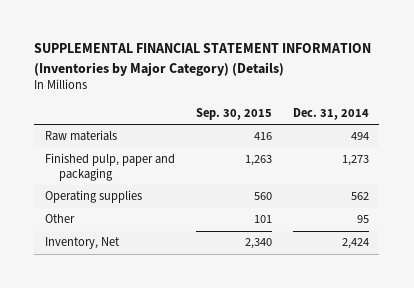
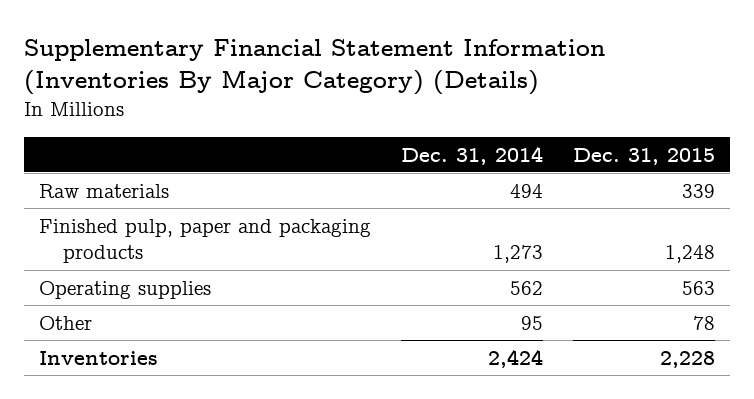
[34,43,372,76] SUPPLEMENTAL FINANCIAL STATEMENT INFORMATION (Inventories by Major Category) (Details) -> [23,38,605,96] Supplementary Financial Statement Information (Inventories By Major Category) (Details)
[195,108,272,121] Sep. 30, 2015 -> none
none -> [572,147,715,165] Dec. 31, 2015
[44,153,175,181] Finished pulp, paper and packaging -> [38,218,371,264] Finished pulp, paper and packaging products
[44,237,120,250] Inventory, Net -> [38,350,158,365] Inventories

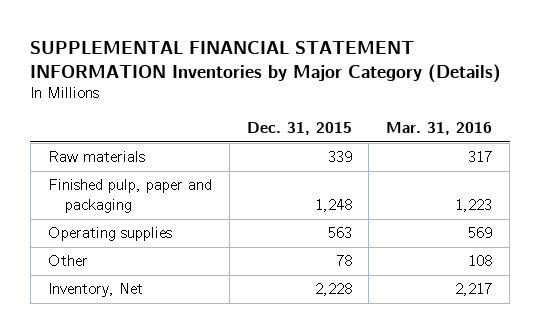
[23,38,605,96] Supplementary Financial Statement Information (Inventories By Major Category) (Details) -> [30,40,502,83] SUPPLEMENTAL FINANCIAL STATEMENT INFORMATION Inventories by Major Category (Details)
[400,145,543,165] Dec. 31, 2014 -> none
none -> [386,122,493,136] Mar. 31, 2016
[38,218,371,264] Finished pulp, paper and packaging products -> [47,179,212,213] Finished pulp, paper and packaging
[38,350,158,365] Inventories -> [47,283,143,298] Inventory, Net

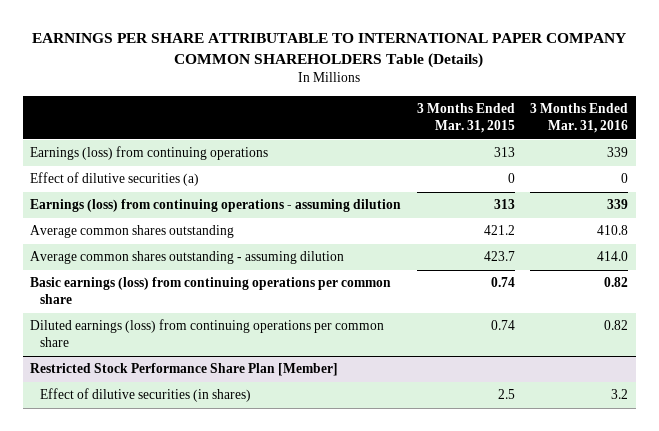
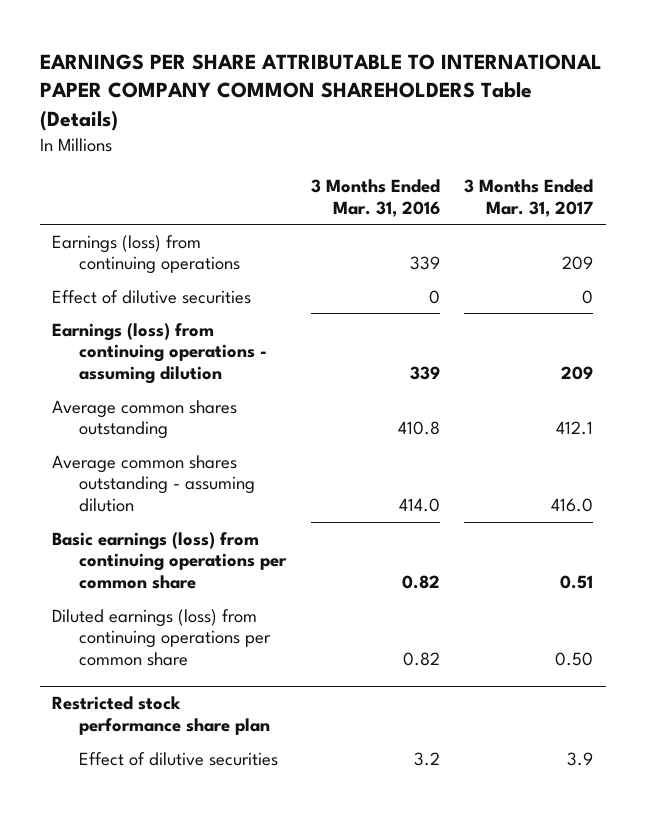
[416,103,515,134] 3 Months Ended Mar. 31, 2015 -> none
none -> [464,179,594,217] 3 Months Ended Mar. 31, 2017
[30,172,200,187] Effect of dilutive securities (a) -> [52,289,252,304] Effect of dilutive securities
[30,363,339,377] Restricted Stock Performance Share Plan [Member] -> [52,696,271,736] Restricted stock performance share plan
[40,388,252,403] Effect of dilutive securities (in shares) -> [79,751,279,766] Effect of dilutive securities

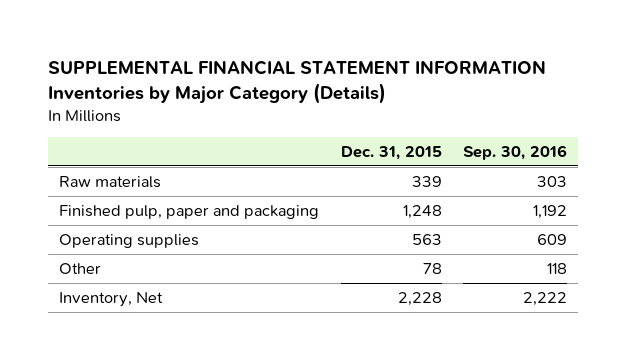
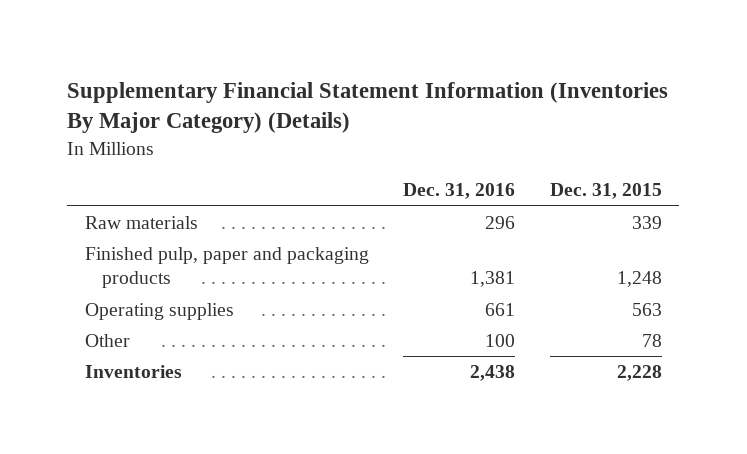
[48,59,547,104] SUPPLEMENTAL FINANCIAL STATEMENT INFORMATION Inventories by Major Category (Details) -> [67,81,669,134] Supplementary Financial Statement Information (Inventories By Major Category) (Details)
[463,145,568,161] Sep. 30, 2016 -> none
none -> [403,183,516,200] Dec. 31, 2016
[59,204,320,219] Finished pulp, paper and packaging -> [84,247,369,289] Finished pulp, paper and packaging products
[59,291,164,307] Inventory, Net -> [84,365,182,379] Inventories

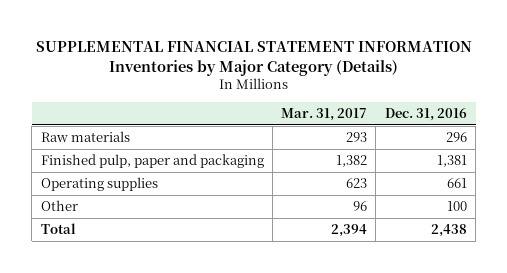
[67,81,669,134] Supplementary Financial Statement Information (Inventories By Major Category) (Details) -> [35,40,472,76] SUPPLEMENTAL FINANCIAL STATEMENT INFORMATION Inventories by Major Category (Details)
[549,183,662,200] Dec. 31, 2015 -> none
none -> [281,107,368,121] Mar. 31, 2017
[84,247,369,289] Finished pulp, paper and packaging products -> [40,154,264,169] Finished pulp, paper and packaging
[84,365,182,379] Inventories -> [40,223,76,235] Total

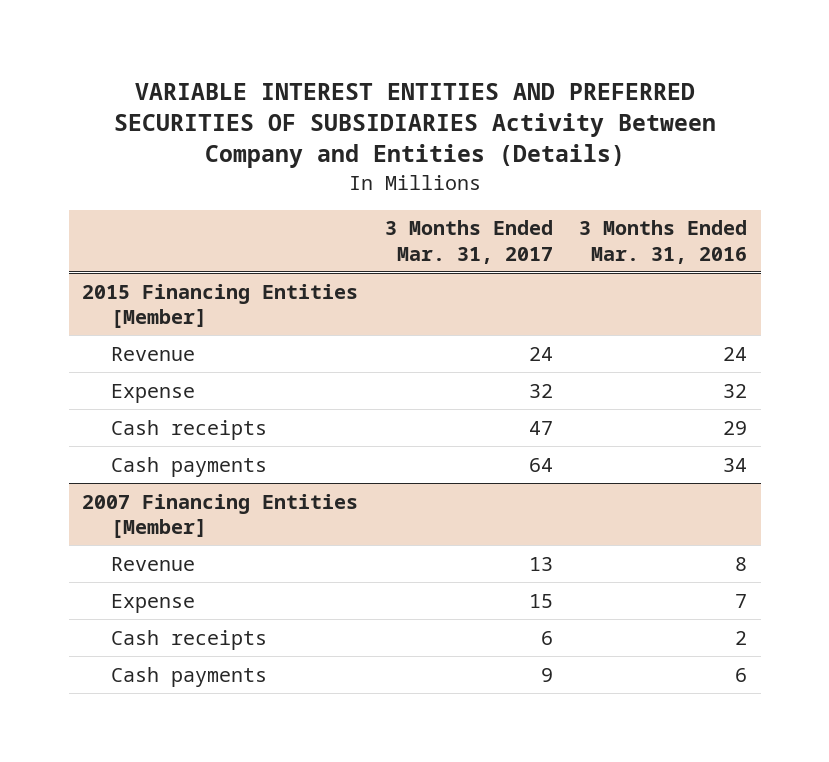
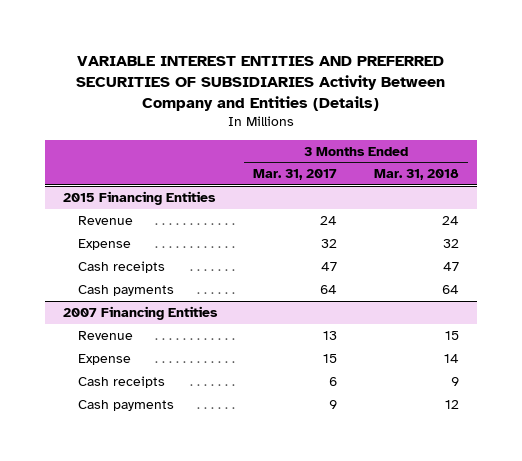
[579,220,748,264] 3 Months Ended Mar. 31, 2016 -> none
none -> [373,169,459,181] Mar. 31, 2018
[82,283,359,328] 2015 Financing Entities [Member] -> [63,190,217,205] 2015 Financing Entities
[82,493,359,538] 2007 Financing Entities [Member] -> [63,305,219,320] 2007 Financing Entities

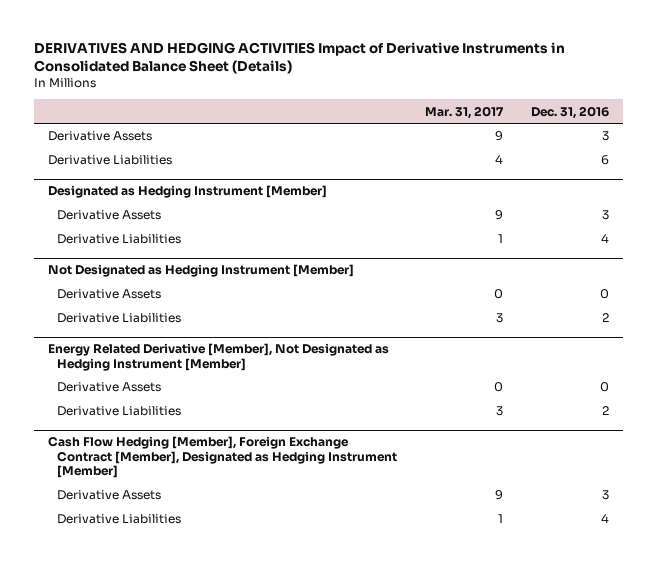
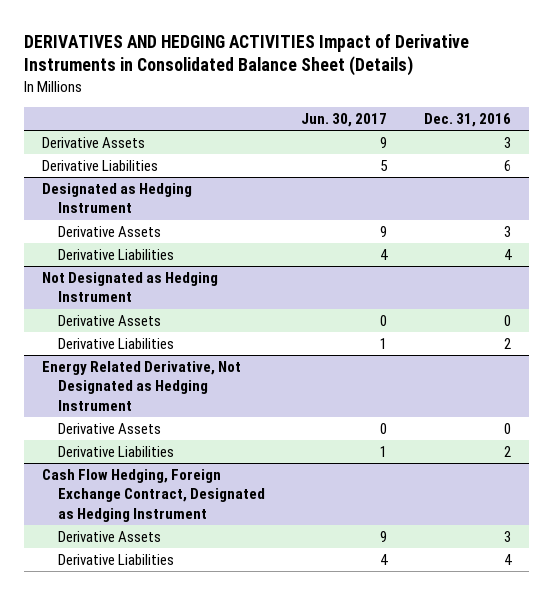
[424,105,504,119] Mar. 31, 2017 -> none
none -> [301,112,388,127] Jun. 30, 2017
[48,185,328,199] Designated as Hedging Instrument [Member] -> [42,183,193,214] Designated as Hedging Instrument
[48,264,355,278] Not Designated as Hedging Instrument [Member] -> [42,272,219,303] Not Designated as Hedging Instrument
[48,343,390,371] Energy Related Derivative [Member], Not Designated as Hedging Instrument [Member] -> [42,361,242,411] Energy Related Derivative, Not Designated as Hedging Instrument
[48,436,397,479] Cash Flow Hedging [Member], Foreign Exchange Contract [Member], Designated as Hedging Instrument [Member] -> [42,469,266,522] Cash Flow Hedging, Foreign Exchange Contract, Designated as Hedging Instrument

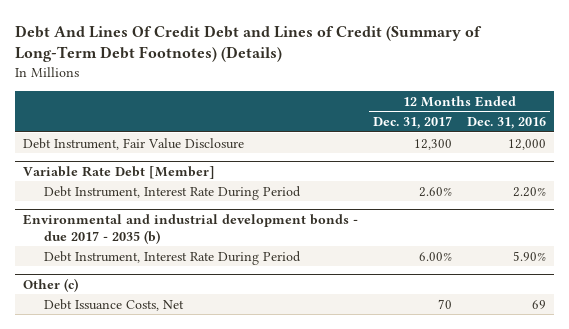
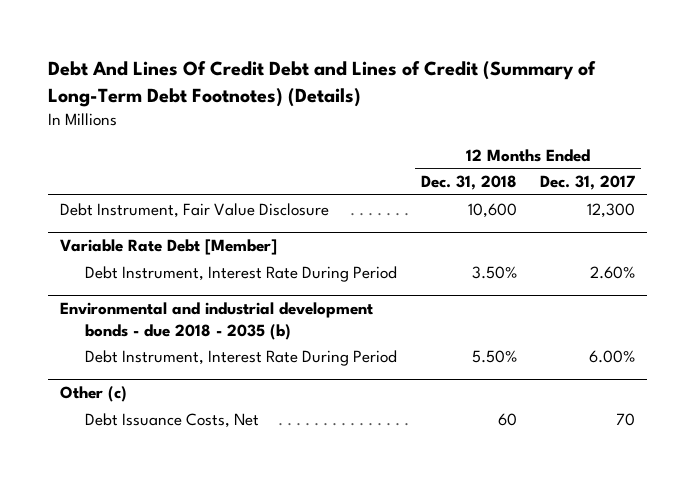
[467,117,547,130] Dec. 31, 2016 -> none
none -> [420,175,517,191] Dec. 31, 2018
[22,213,358,244] Environmental and industrial development bonds - due 2017 - 2035 (b) -> [60,302,374,340] Environmental and industrial development bonds - due 2018 - 2035 (b)

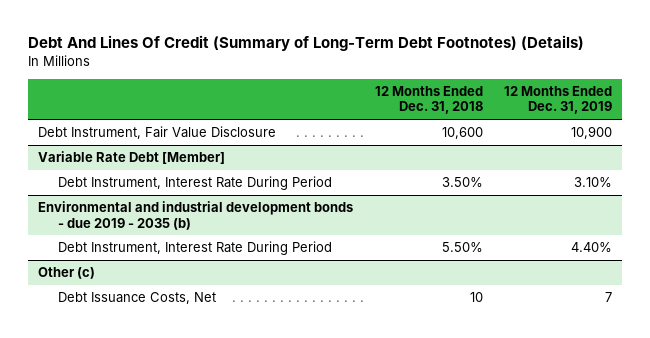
[48,60,597,107] Debt And Lines Of Credit Debt and Lines of Credit (Summary of Long-Term Debt Footnotes) (Details) -> [27,35,584,52] Debt And Lines Of Credit (Summary of Long-Term Debt Footnotes) (Details)
[540,175,636,191] Dec. 31, 2017 -> none
none -> [503,86,612,115] 12 Months Ended Dec. 31, 2019
[60,302,374,340] Environmental and industrial development bonds - due 2018 - 2035 (b) -> [38,201,354,230] Environmental and industrial development bonds - due 2019 - 2035 (b)
[497,412,517,426] 60 -> [469,292,483,303] 10

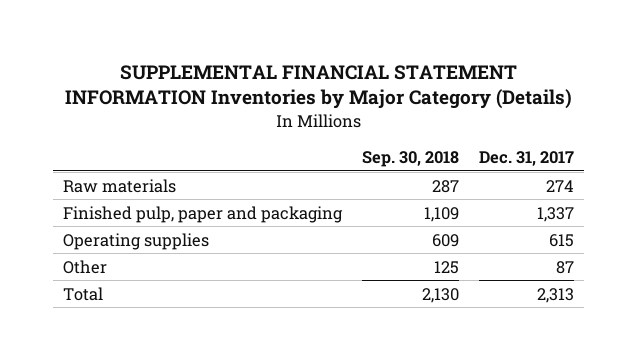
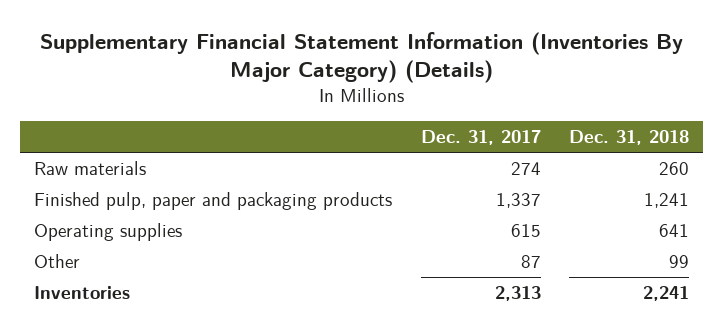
[64,64,572,110] SUPPLEMENTAL FINANCIAL STATEMENT INFORMATION Inventories by Major Category (Details) -> [39,31,683,84] Supplementary Financial Statement Information (Inventories By Major Category) (Details)
[362,151,460,168] Sep. 30, 2018 -> none
none -> [569,130,690,146] Dec. 31, 2018
[62,205,343,223] Finished pulp, paper and packaging -> [34,192,393,211] Finished pulp, paper and packaging products
[62,286,103,301] Total -> [34,286,131,300] Inventories

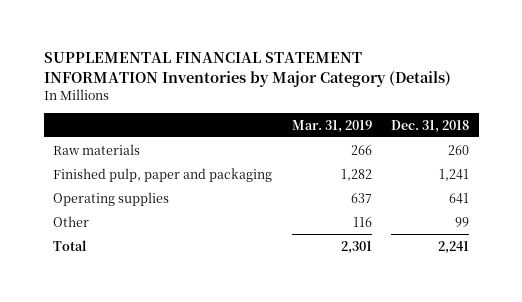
[39,31,683,84] Supplementary Financial Statement Information (Inventories By Major Category) (Details) -> [43,52,451,88] SUPPLEMENTAL FINANCIAL STATEMENT INFORMATION Inventories by Major Category (Details)
[420,130,541,146] Dec. 31, 2017 -> none
none -> [291,119,372,133] Mar. 31, 2019
[34,192,393,211] Finished pulp, paper and packaging products -> [53,167,273,182] Finished pulp, paper and packaging
[34,286,131,300] Inventories -> [53,239,88,251] Total

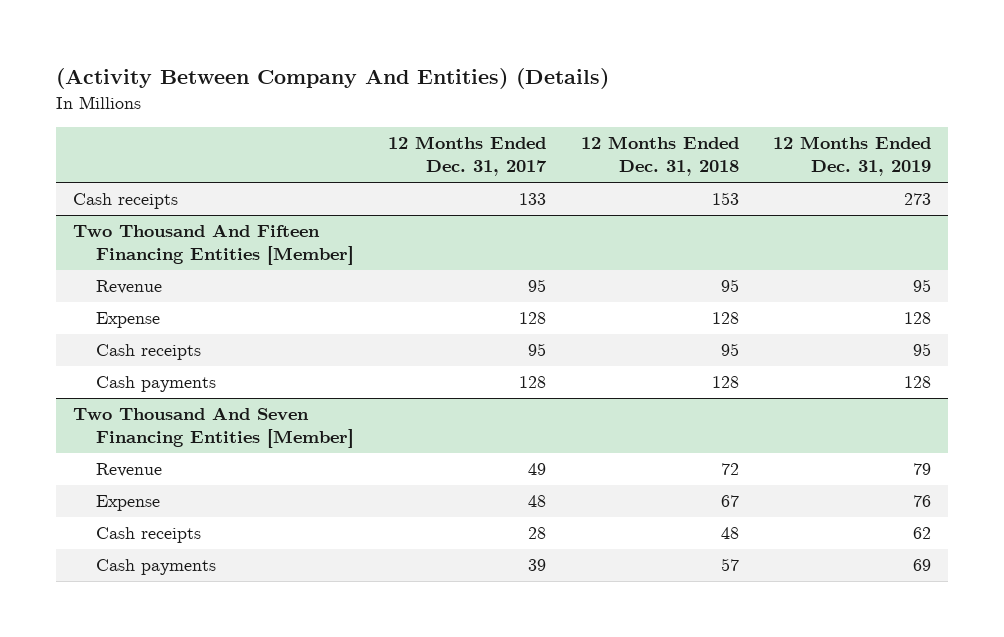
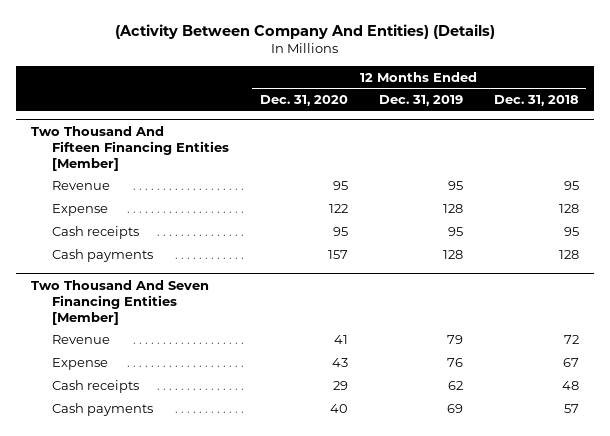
[388,136,548,177] 12 Months Ended Dec. 31, 2017 -> none
none -> [259,95,348,107] Dec. 31, 2020
[72,193,178,210] Cash receipts -> none

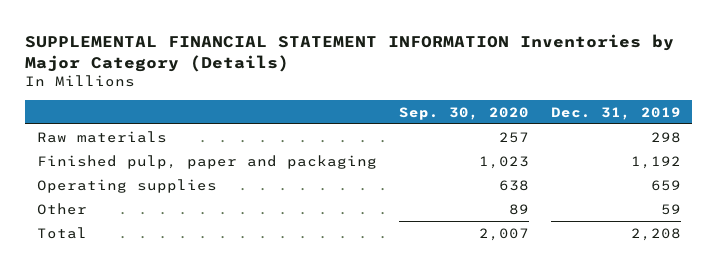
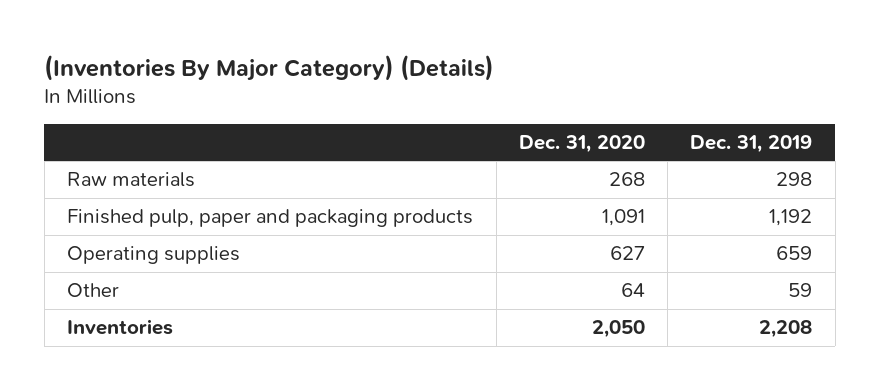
[25,33,675,72] SUPPLEMENTAL FINANCIAL STATEMENT INFORMATION Inventories by Major Category (Details) -> [44,55,495,82] (Inventories By Major Category) (Details)
[398,106,529,120] Sep. 30, 2020 -> none
none -> [518,135,645,154] Dec. 31, 2020
[36,154,377,169] Finished pulp, paper and packaging -> [67,209,474,228] Finished pulp, paper and packaging products
[36,226,87,239] Total -> [67,319,174,336] Inventories

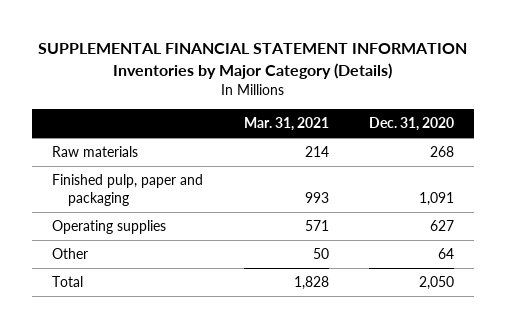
[44,55,495,82] (Inventories By Major Category) (Details) -> [38,42,468,79] SUPPLEMENTAL FINANCIAL STATEMENT INFORMATION Inventories by Major Category (Details)
[690,135,813,154] Dec. 31, 2019 -> none
none -> [243,117,329,132] Mar. 31, 2021
[67,209,474,228] Finished pulp, paper and packaging products -> [52,174,204,206] Finished pulp, paper and packaging
[67,319,174,336] Inventories -> [52,276,84,288] Total

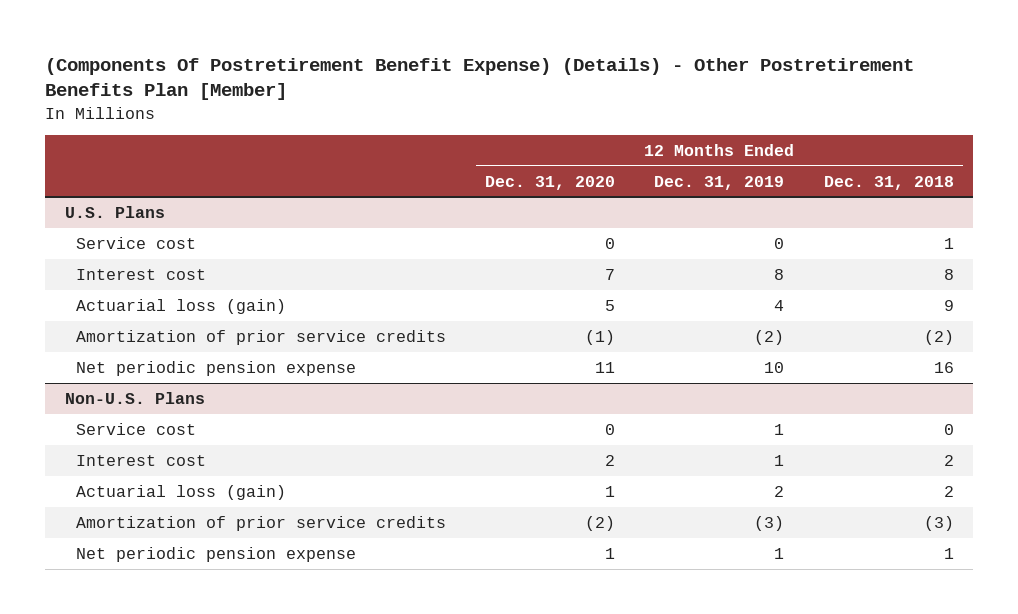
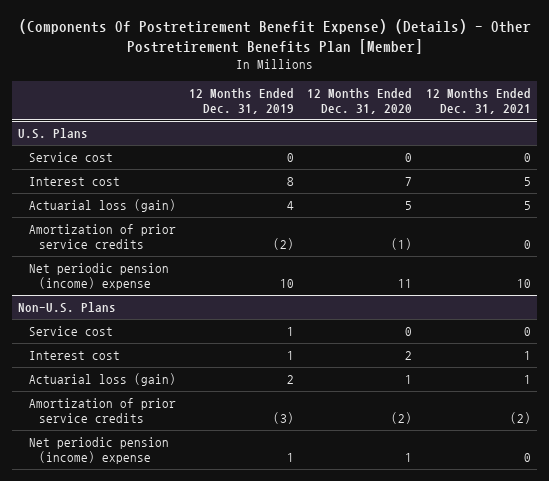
[823,175,954,190] Dec. 31, 2018 -> none
none -> [425,88,531,114] 12 Months Ended Dec. 31, 2021
[76,360,357,376] Net periodic pension expense -> [28,263,169,290] Net periodic pension (income) expense
[76,546,357,562] Net periodic pension expense -> [28,437,169,464] Net periodic pension (income) expense

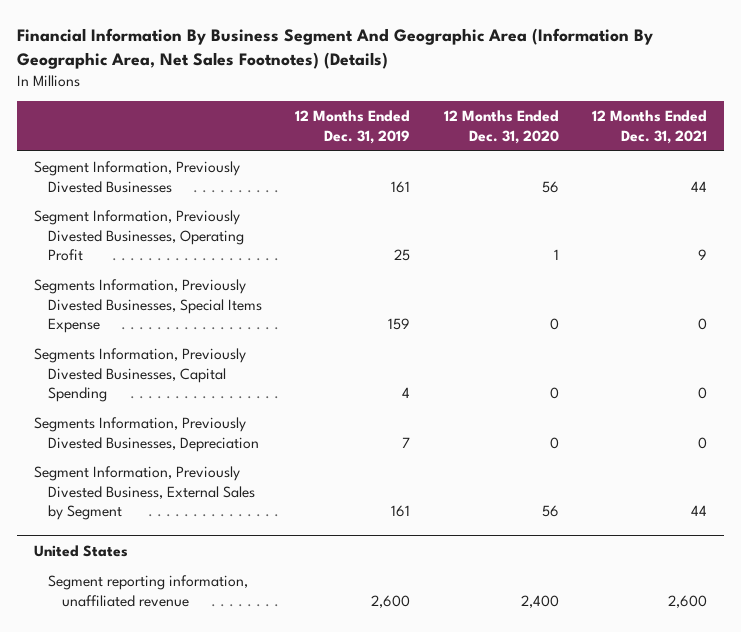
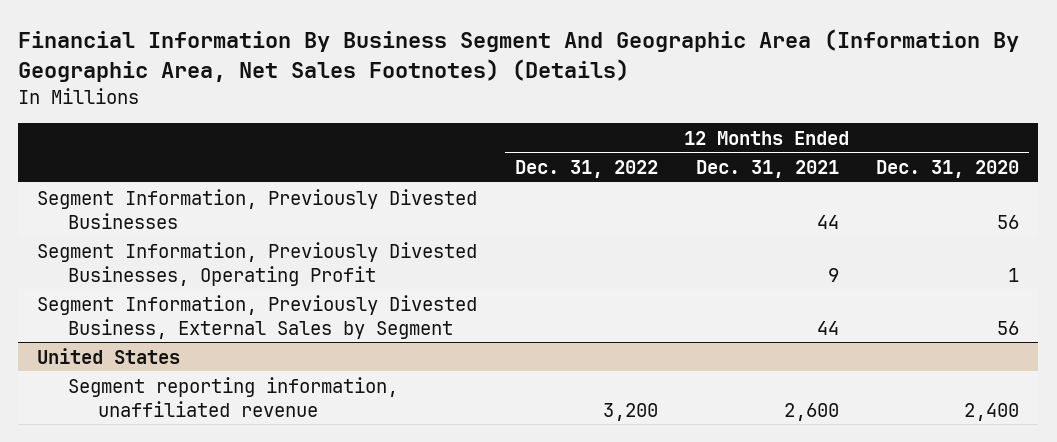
[295,110,411,144] 12 Months Ended Dec. 31, 2019 -> none
none -> [514,160,658,179] Dec. 31, 2022
[33,279,262,334] Segments Information, Previously Divested Businesses, Special Items Expense -> none
[33,348,246,403] Segments Information, Previously Divested Businesses, Capital Spending -> none
[33,417,259,452] Segments Information, Previously Divested Businesses, Depreciation -> none

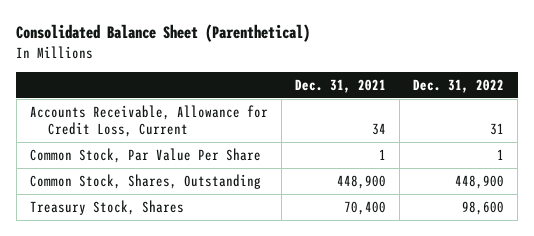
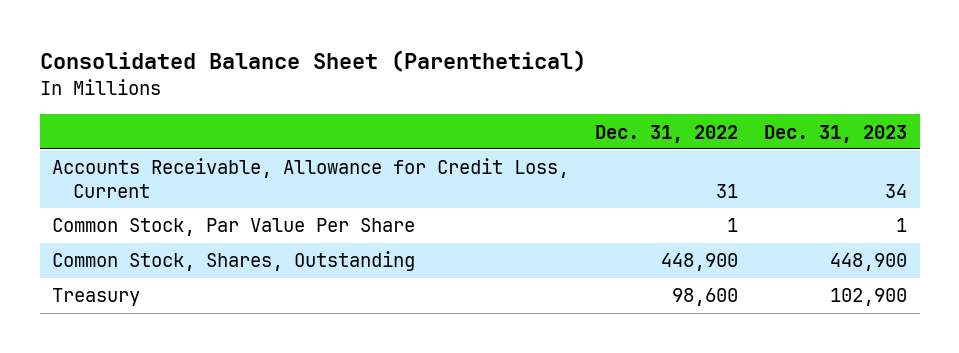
[294,79,386,94] Dec. 31, 2021 -> none
none -> [763,124,907,143] Dec. 31, 2023
[29,199,184,215] Treasury Stock, Shares -> [52,288,141,307] Treasury

